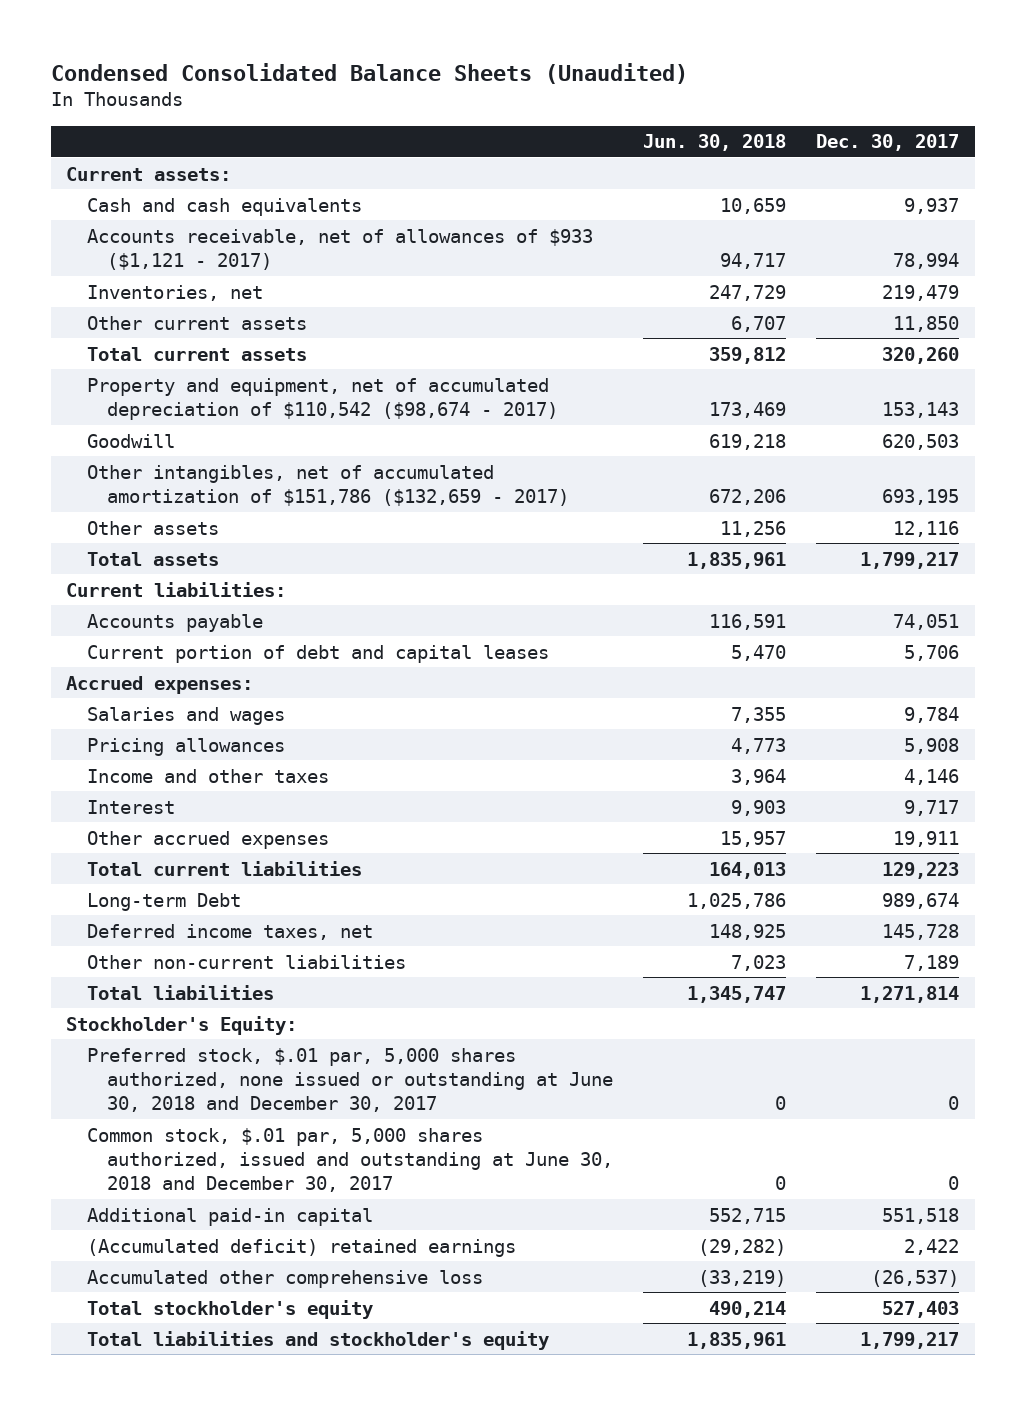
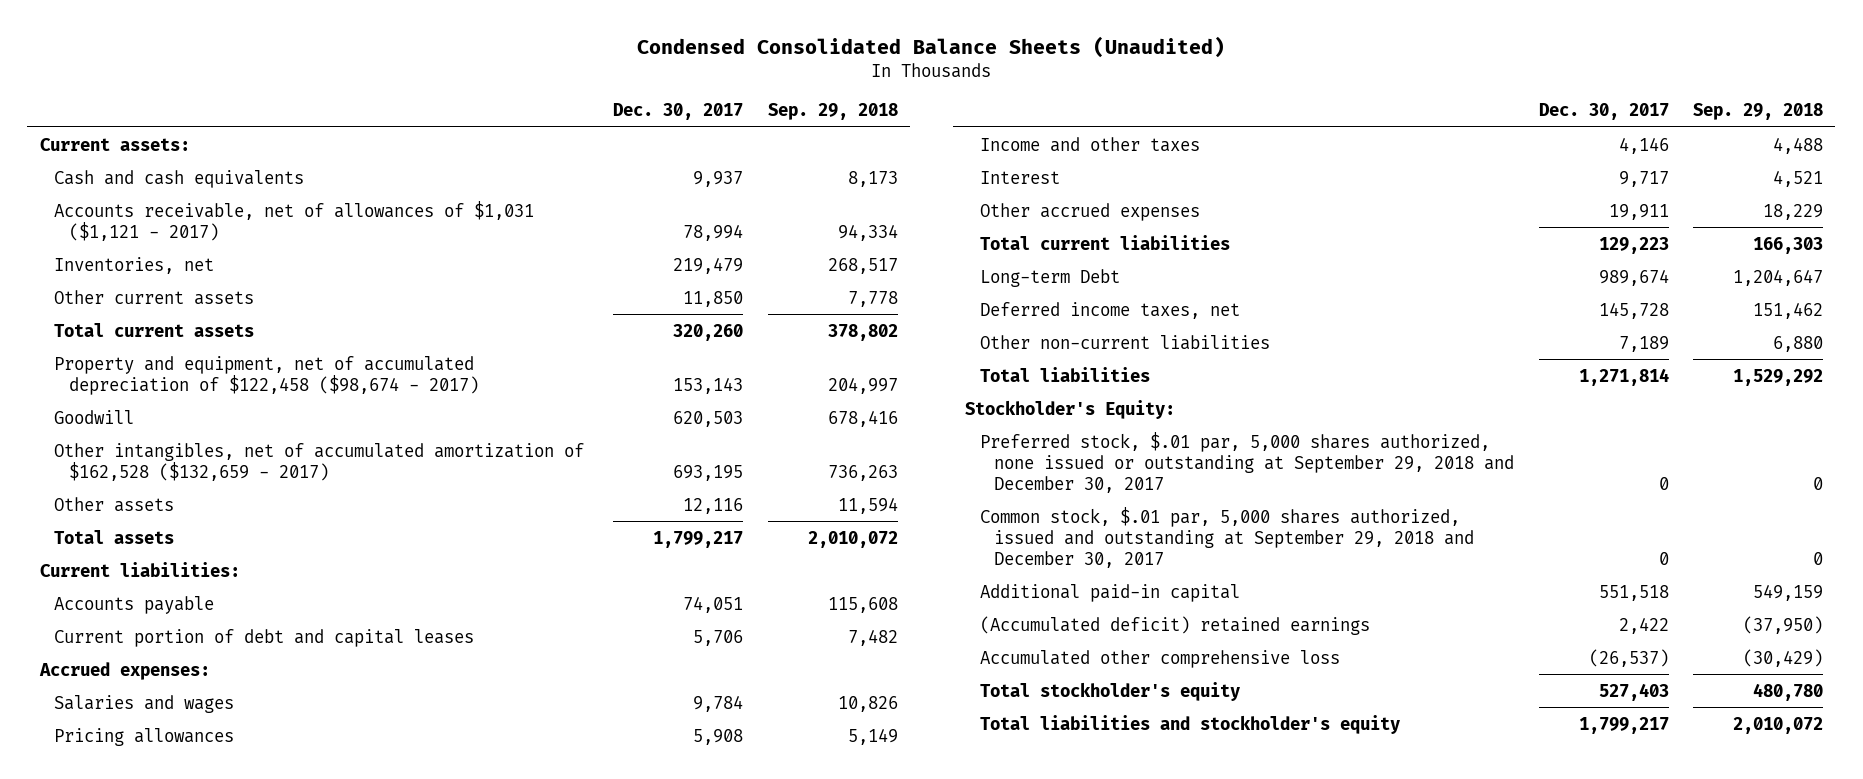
[643,134,787,152] Jun. 30, 2018 -> none
none -> [767,103,898,121] Sep. 29, 2018
[86,228,593,270] Accounts receivable, net of allowances of $933 ($1,121 - 2017) -> [54,200,535,241] Accounts receivable, net of allowances of $1,031 ($1,121 - 2017)
[86,377,559,420] Property and equipment, net of accumulated depreciation of $110,542 ($98,674 - 2017) -> [54,355,479,395] Property and equipment, net of accumulated depreciation of $122,458 ($98,674 - 2017)
[86,464,570,506] Other intangibles, net of accumulated amortization of $151,786 ($132,659 - 2017) -> [54,442,585,481] Other intangibles, net of accumulated amortization of $162,528 ($132,659 - 2017)
[86,1047,614,1113] Preferred stock, $.01 par, 5,000 shares authorized, none issued or outstanding at June 30, 2018 and December 30, 2017 -> [979,431,1515,493] Preferred stock, $.01 par, 5,000 shares authorized, none issued or outstanding at September 29, 2018 and December 30, 2017
[86,1127,614,1193] Common stock, $.01 par, 5,000 shares authorized, issued and outstanding at June 30, 2018 and December 30, 2017 -> [979,506,1475,568] Common stock, $.01 par, 5,000 shares authorized, issued and outstanding at September 29, 2018 and December 30, 2017

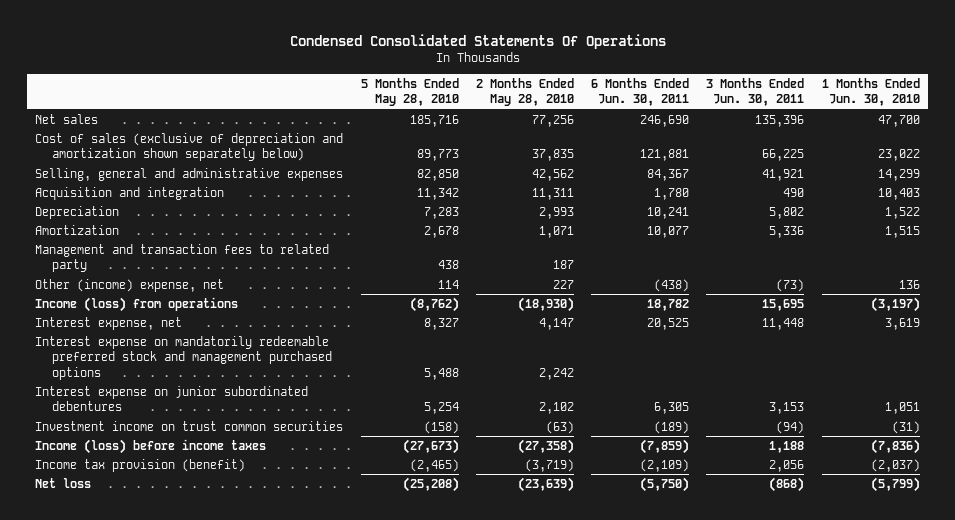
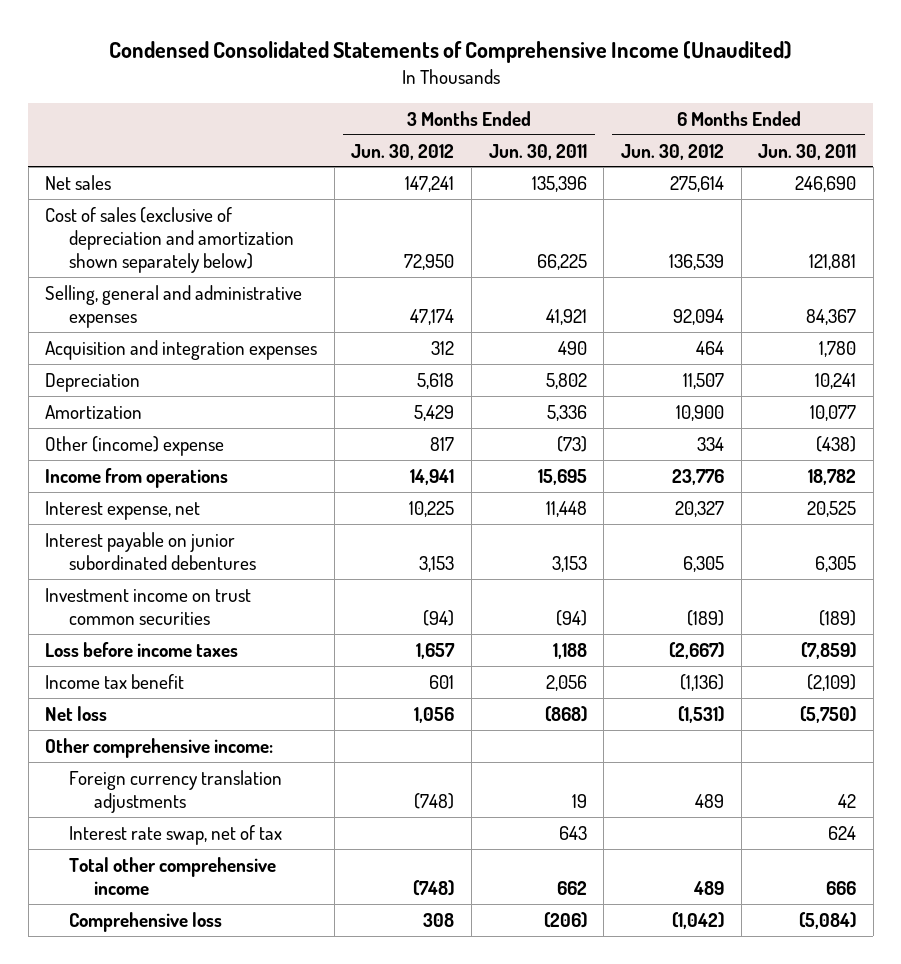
[289,33,666,49] Condensed Consolidated Statements Of Operations -> [108,40,792,63] Condensed Consolidated Statements of Comprehensive Income (Unaudited)
[360,77,459,107] 5 Months Ended May 28, 2010 -> none
[475,77,574,107] 2 Months Ended May 28, 2010 -> none
[821,77,920,107] 1 Months Ended Jun. 30, 2010 -> none
none -> [351,143,455,160] Jun. 30, 2012
none -> [620,143,724,160] Jun. 30, 2012
[35,186,225,200] Acquisition and integration -> [45,339,318,360] Acquisition and integration expenses
[35,243,330,273] Management and transaction fees to related party -> none
[35,278,225,292] Other (income) expense, net -> [45,435,225,456] Other (income) expense
[35,296,239,312] Income (loss) from operations -> [45,467,229,488] Income from operations
[35,335,333,380] Interest expense on mandatorily redeemable preferred stock and management purchased options -> none
[35,385,309,412] Interest expense on junior subordinated debentures -> [45,531,257,571] Interest payable on junior subordinated debentures
[35,438,267,454] Income (loss) before income taxes -> [45,641,239,657] Loss before income taxes
[35,458,246,472] Income tax provision (benefit) -> [45,673,185,689] Income tax benefit
none -> [45,737,274,758] Other comprehensive income:
none -> [69,769,283,814] Foreign currency translation adjustments
none -> [69,824,283,845] Interest rate swap, net of tax
none -> [69,856,277,896] Total other comprehensive income
none -> [69,911,223,932] Comprehensive loss

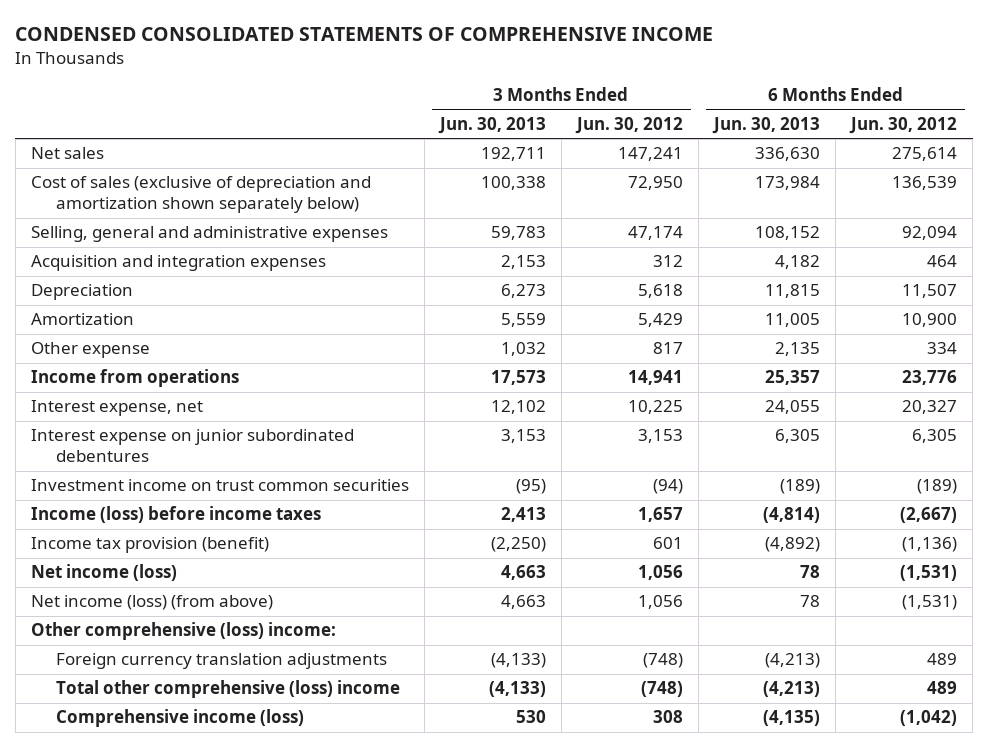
[108,40,792,63] Condensed Consolidated Statements of Comprehensive Income (Unaudited) -> [15,27,714,42] CONDENSED CONSOLIDATED STATEMENTS OF COMPREHENSIVE INCOME
[488,143,587,160] Jun. 30, 2011 -> none
[758,143,857,160] Jun. 30, 2011 -> none
none -> [437,116,546,134] Jun. 30, 2013
none -> [711,116,820,134] Jun. 30, 2013
[45,435,225,456] Other (income) expense -> [30,342,150,359] Other expense
[45,531,257,571] Interest payable on junior subordinated debentures -> [30,429,354,463] Interest expense on junior subordinated debentures
[45,641,239,657] Loss before income taxes -> [30,506,321,524] Income (loss) before income taxes
[45,673,185,689] Income tax benefit -> [30,537,269,554] Income tax provision (benefit)
[45,705,108,721] Net loss -> [30,564,177,582] Net income (loss)
none -> [30,595,273,611] Net income (loss) (from above)
[45,737,274,758] Other comprehensive income: -> [30,622,336,641] Other comprehensive (loss) income:
[69,824,283,845] Interest rate swap, net of tax -> none
[69,856,277,896] Total other comprehensive income -> [55,680,400,699] Total other comprehensive (loss) income
[69,911,223,932] Comprehensive loss -> [55,709,304,728] Comprehensive income (loss)

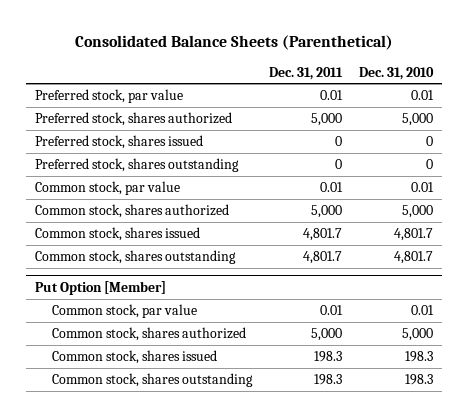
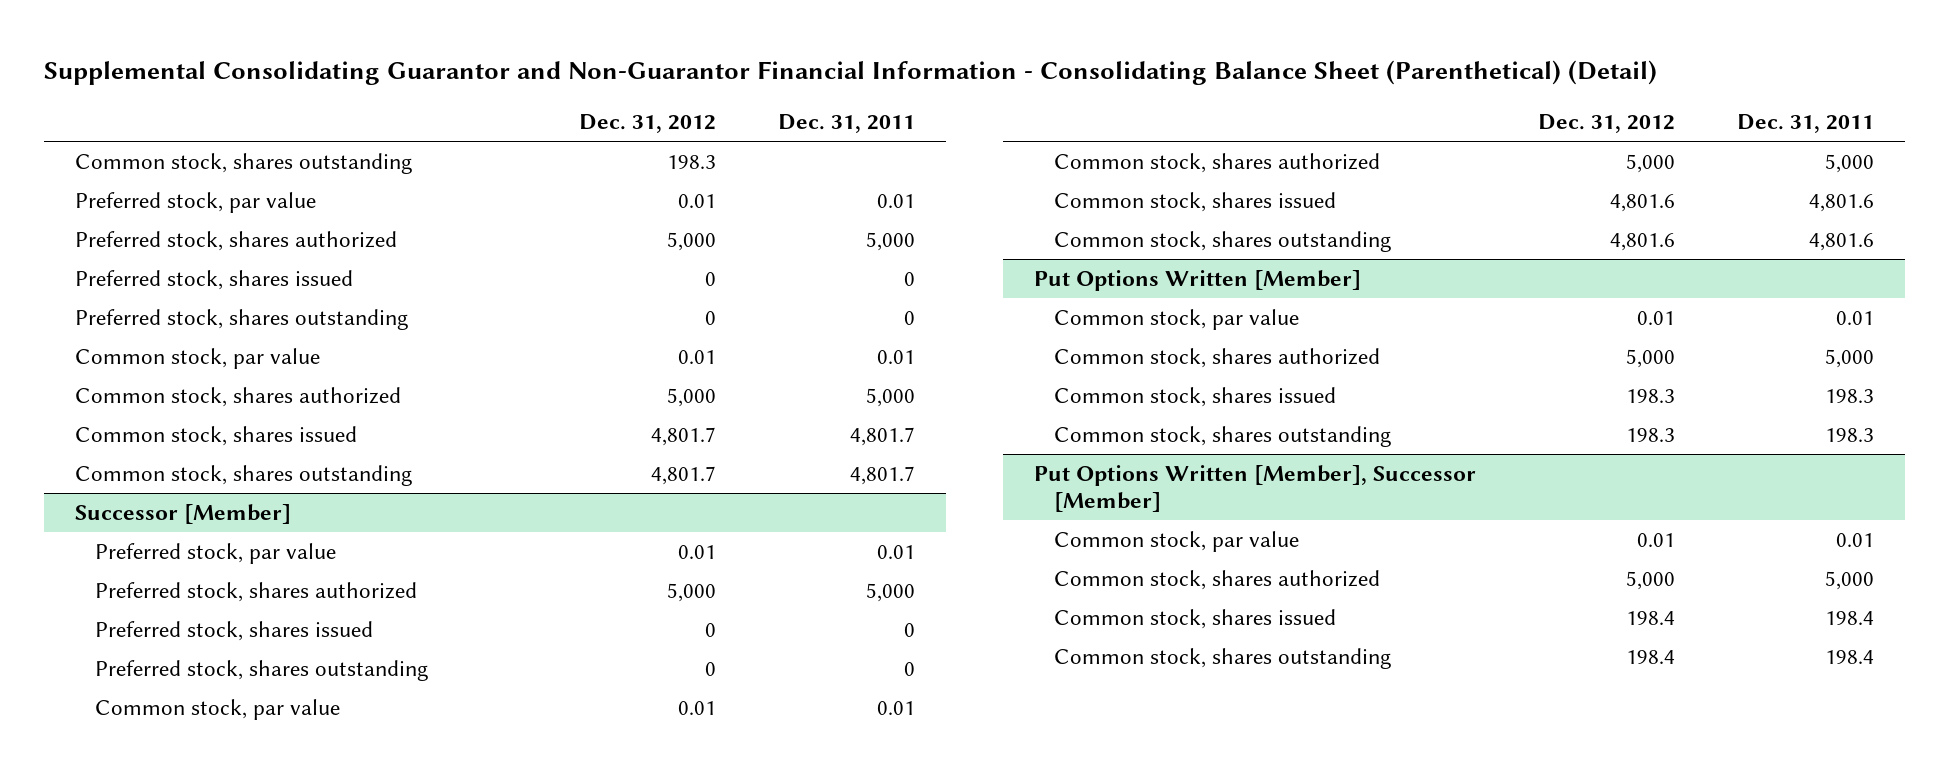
[75,35,394,51] Consolidated Balance Sheets (Parenthetical) -> [43,60,1657,86] Supplemental Consolidating Guarantor and Non-Guarantor Financial Information - Consolidating Balance Sheet (Parenthetical) (Detail)
[359,66,435,80] Dec. 31, 2010 -> none
none -> [578,113,716,133] Dec. 31, 2012
none -> [74,152,412,174] Common stock, shares outstanding
[34,280,166,295] Put Option [Member] -> none
none -> [74,503,291,524] Successor [Member]
none -> [95,542,337,564] Preferred stock, par value
none -> [95,581,418,602] Preferred stock, shares authorized
none -> [95,620,374,641] Preferred stock, shares issued
none -> [95,659,429,681] Preferred stock, shares outstanding
none -> [1054,191,1337,212] Common stock, shares issued
none -> [1054,230,1392,252] Common stock, shares outstanding
none -> [1033,269,1361,291] Put Options Written [Member]
none -> [1054,308,1300,330] Common stock, par value
none -> [1054,347,1381,368] Common stock, shares authorized
none -> [1033,464,1476,512] Put Options Written [Member], Successor [Member]
none -> [1054,530,1300,552] Common stock, par value
none -> [1054,569,1381,590] Common stock, shares authorized
none -> [1054,608,1337,629] Common stock, shares issued
none -> [1054,647,1392,669] Common stock, shares outstanding

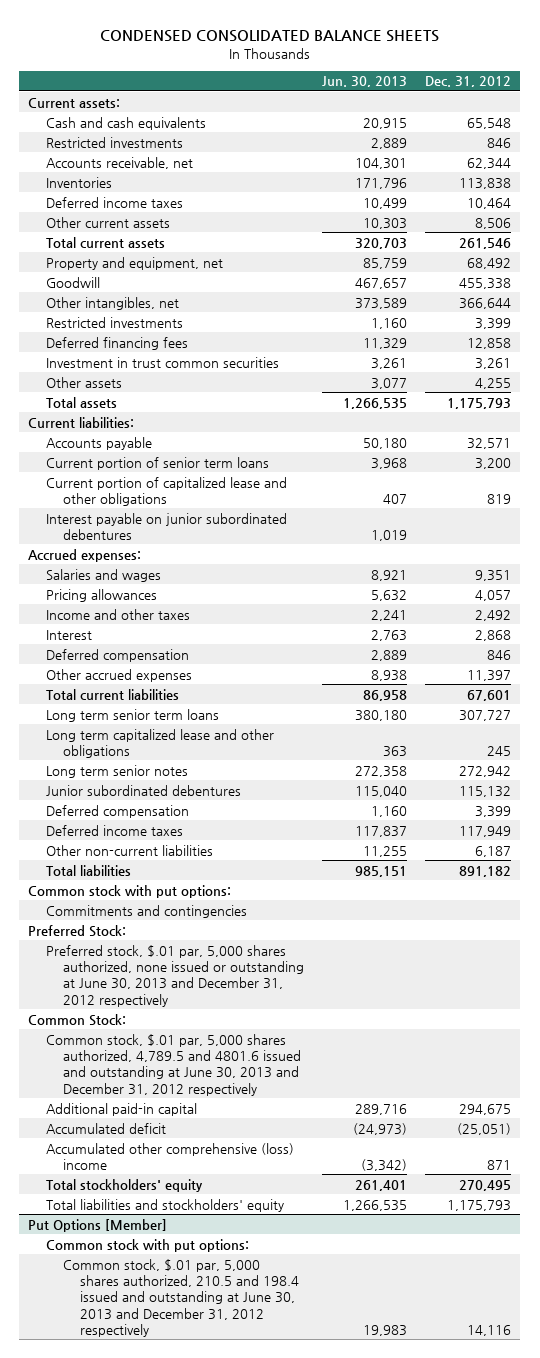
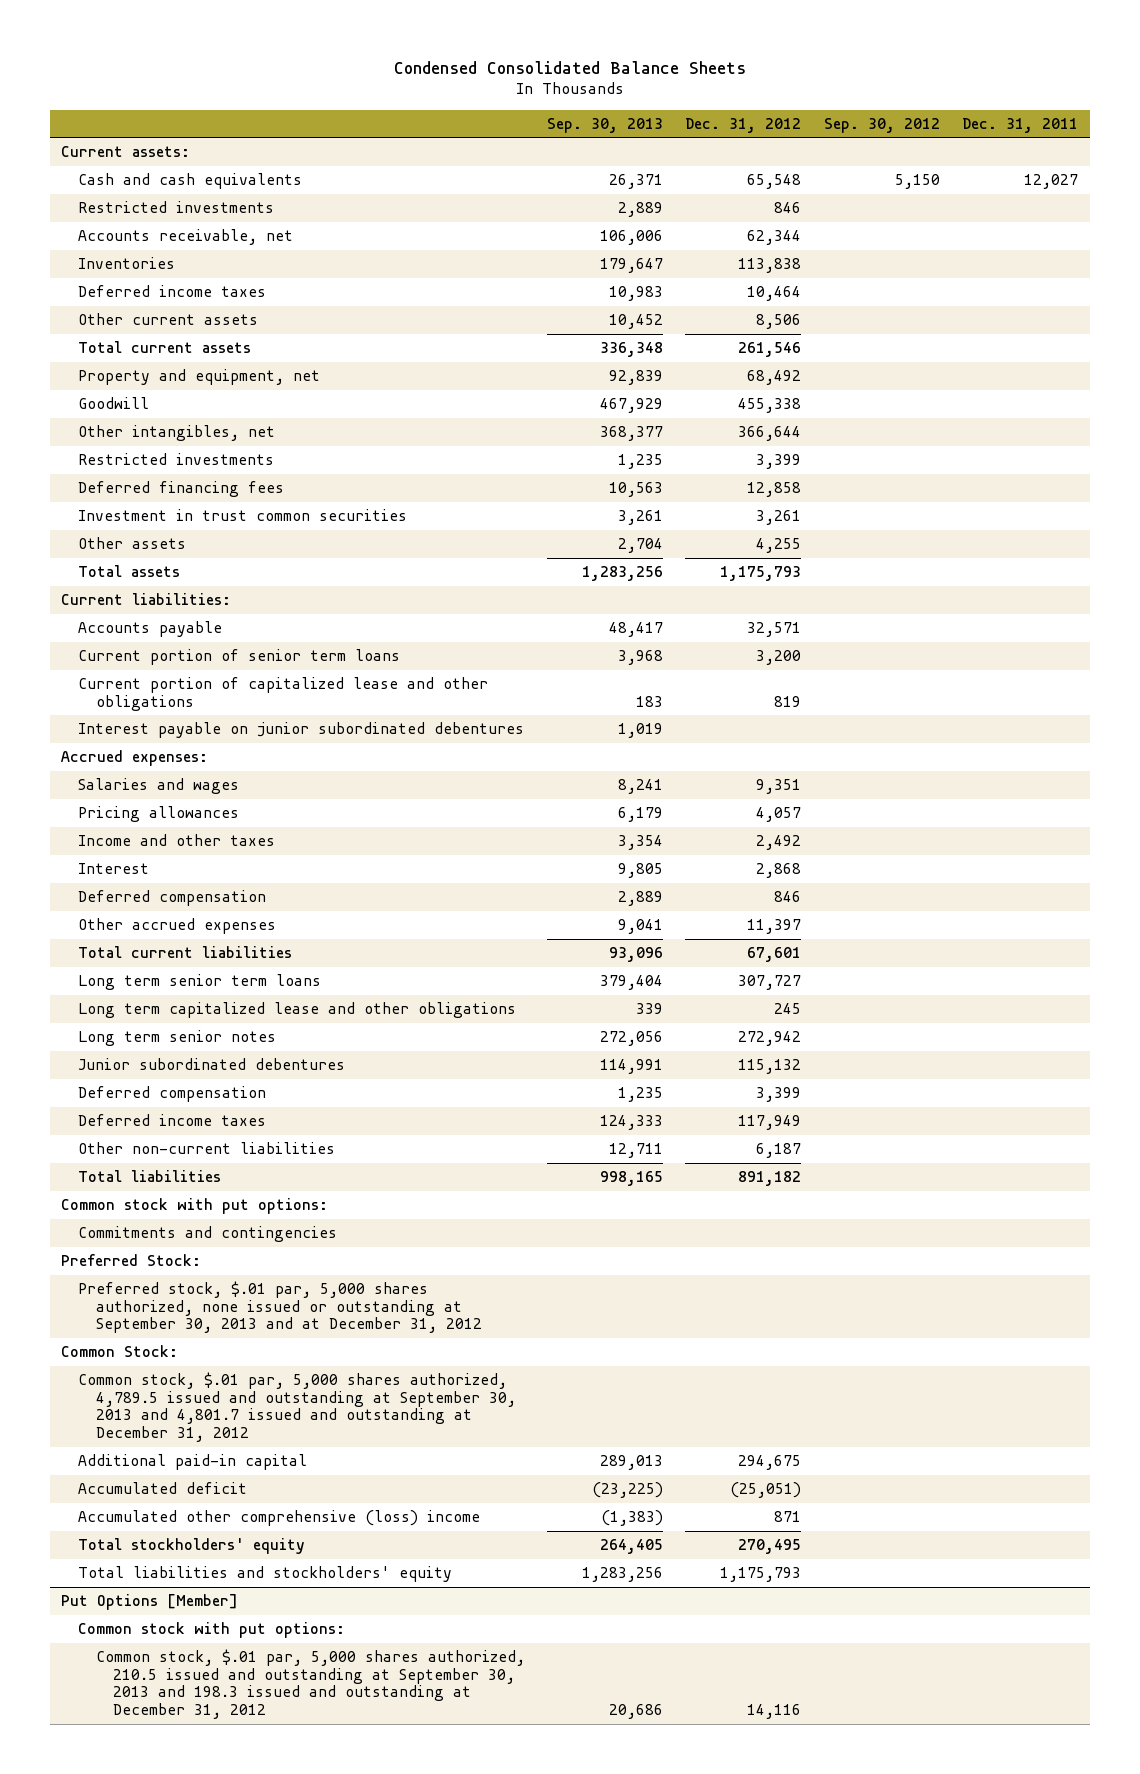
[99,29,439,42] CONDENSED CONSOLIDATED BALANCE SHEETS -> [393,60,746,74] Condensed Consolidated Balance Sheets
[321,76,407,88] Jun. 30, 2013 -> none
none -> [547,117,664,133] Sep. 30, 2013
none -> [823,117,940,133] Sep. 30, 2012
none -> [962,117,1079,133] Dec. 31, 2011
[45,944,304,1007] Preferred stock, $.01 par, 5,000 shares authorized, none issued or outstanding at June 30, 2013 and December 31, 2012 respectively -> [78,1281,482,1334] Preferred stock, $.01 par, 5,000 shares authorized, none issued or outstanding at September 30, 2013 and at December 31, 2012
[45,1033,301,1096] Common stock, $.01 par, 5,000 shares authorized, 4,789.5 and 4801.6 issued and outstanding at June 30, 2013 and December 31, 2012 respectively -> [78,1372,516,1443] Common stock, $.01 par, 5,000 shares authorized, 4,789.5 issued and outstanding at September 30, 2013 and 4,801.7 issued and outstanding at December 31, 2012
[62,1258,299,1338] Common stock, $.01 par, 5,000 shares authorized, 210.5 and 198.4 issued and outstanding at June 30, 2013 and December 31, 2012 respectively -> [95,1649,525,1720] Common stock, $.01 par, 5,000 shares authorized, 210.5 issued and outstanding at September 30, 2013 and 198.3 issued and outstanding at December 31, 2012

